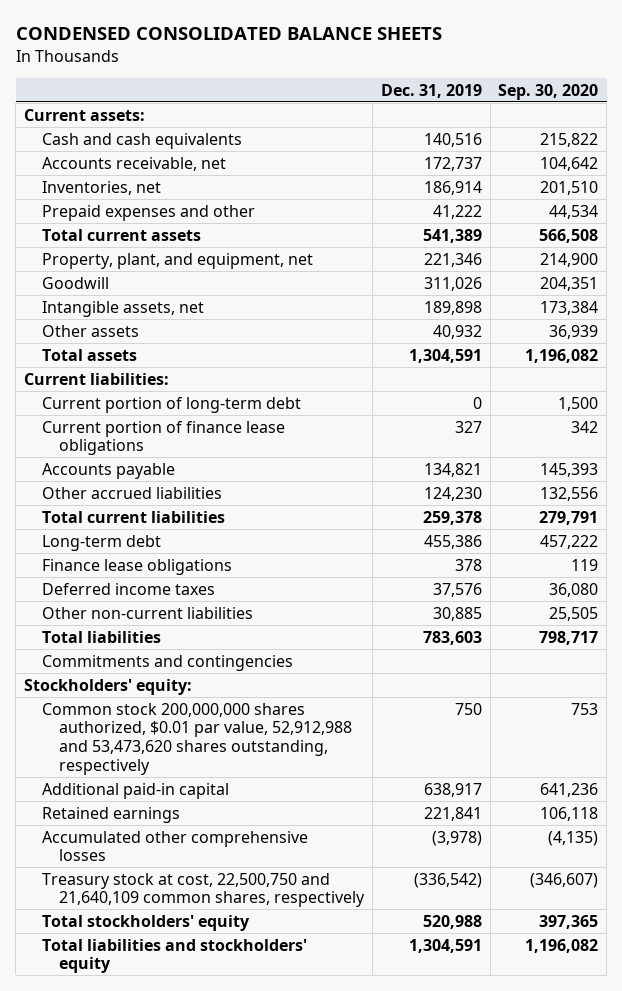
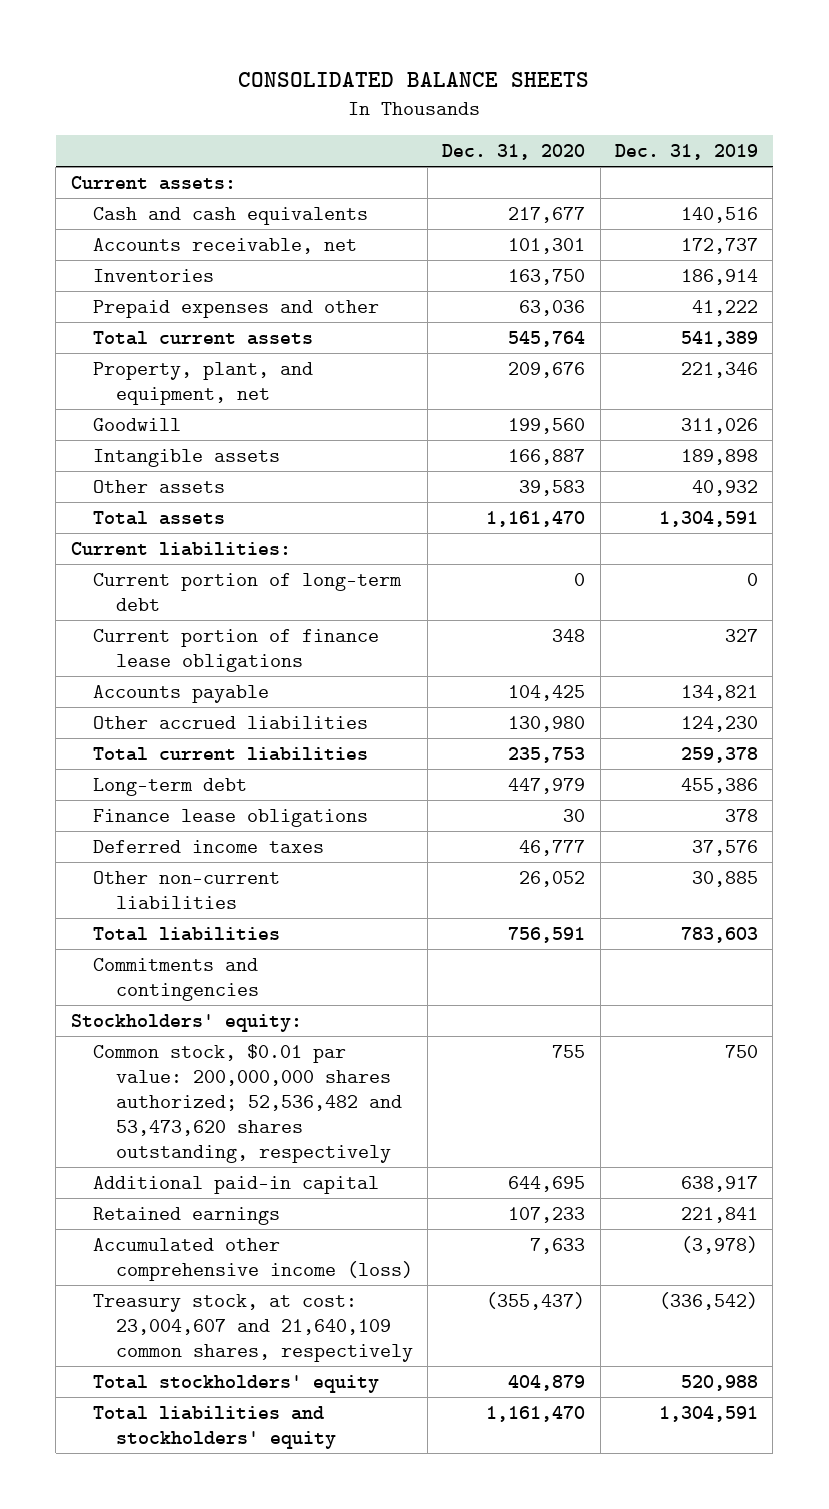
[15,27,442,41] CONDENSED CONSOLIDATED BALANCE SHEETS -> [238,72,590,88] CONSOLIDATED BALANCE SHEETS
[498,83,599,100] Sep. 30, 2020 -> none
none -> [442,143,586,160] Dec. 31, 2020
[41,180,161,195] Inventories, net -> [93,268,215,282] Inventories
[41,300,204,317] Intangible assets, net -> [93,448,281,467] Intangible assets
[41,702,353,775] Common stock 200,000,000 shares authorized, $0.01 par value, 52,912,988 and 53,473,620 shares outstanding, respectively -> [93,1043,402,1163] Common stock, $0.01 par value: 200,000,000 shares authorized; 52,536,482 and 53,473,620 shares outstanding, respectively
[41,830,308,862] Accumulated other comprehensive losses -> [93,1237,413,1281] Accumulated other comprehensive income (loss)
[41,872,366,908] Treasury stock at cost, 22,500,750 and 21,640,109 common shares, respectively -> [93,1293,413,1362] Treasury stock, at cost: 23,004,607 and 21,640,109 common shares, respectively

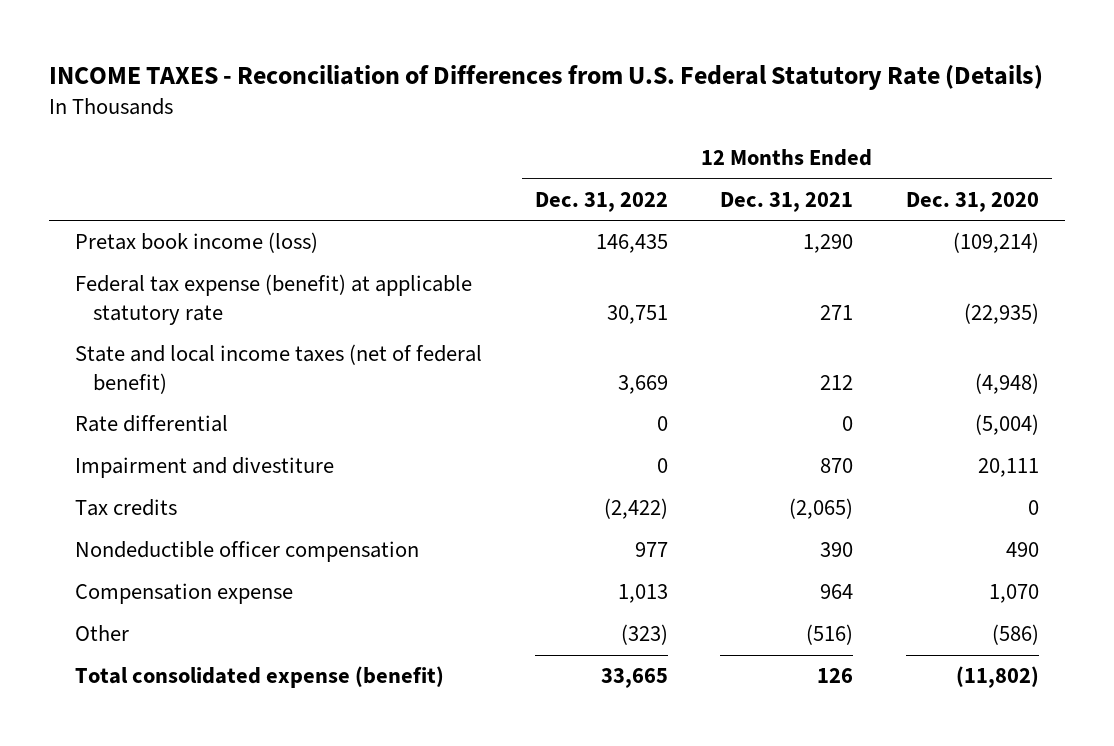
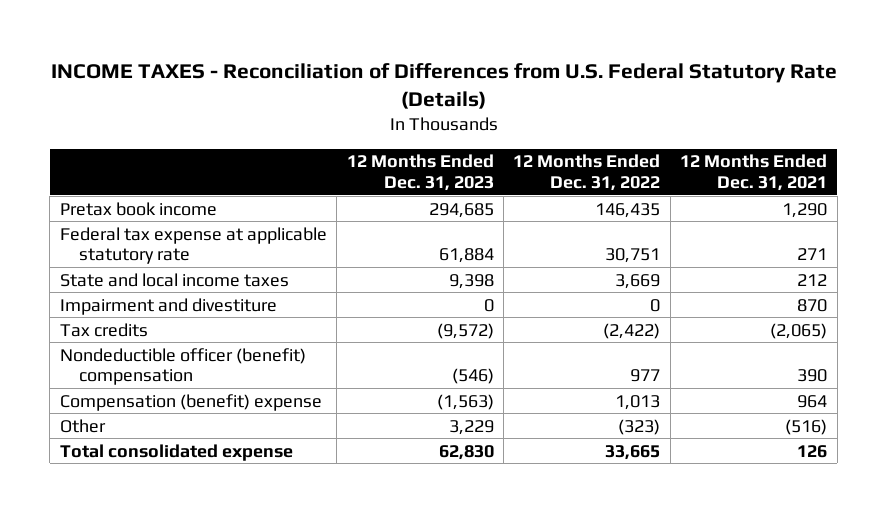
[906,191,1040,212] Dec. 31, 2020 -> none
none -> [346,154,494,191] 12 Months Ended Dec. 31, 2023
[75,415,229,433] Rate differential -> none
[75,232,319,254] Pretax book income (loss) -> [59,201,217,216] Pretax book income
[75,274,473,325] Federal tax expense (benefit) at applicable statutory rate -> [59,226,327,265] Federal tax expense at applicable statutory rate
[75,344,483,394] State and local income taxes (net of federal benefit) -> [59,272,289,287] State and local income taxes
[75,541,420,563] Nondeductible officer compensation -> [59,347,306,386] Nondeductible officer (benefit) compensation
[75,583,294,605] Compensation expense -> [59,393,322,411] Compensation (benefit) expense
[75,666,445,689] Total consolidated expense (benefit) -> [59,443,293,461] Total consolidated expense

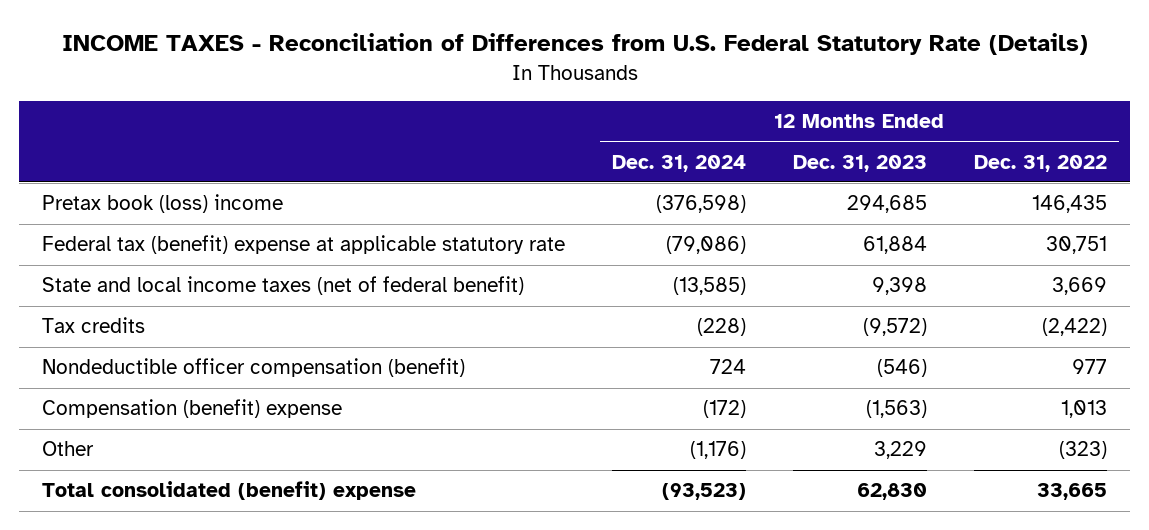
[680,154,828,191] 12 Months Ended Dec. 31, 2021 -> none
none -> [612,154,747,172] Dec. 31, 2024
[59,297,277,315] Impairment and divestiture -> none
[59,201,217,216] Pretax book income -> [42,194,284,214] Pretax book (loss) income
[59,226,327,265] Federal tax expense at applicable statutory rate -> [42,235,566,255] Federal tax (benefit) expense at applicable statutory rate
[59,272,289,287] State and local income taxes -> [42,276,525,296] State and local income taxes (net of federal benefit)
[59,347,306,386] Nondeductible officer (benefit) compensation -> [42,358,466,378] Nondeductible officer compensation (benefit)
[59,443,293,461] Total consolidated expense -> [42,481,417,501] Total consolidated (benefit) expense

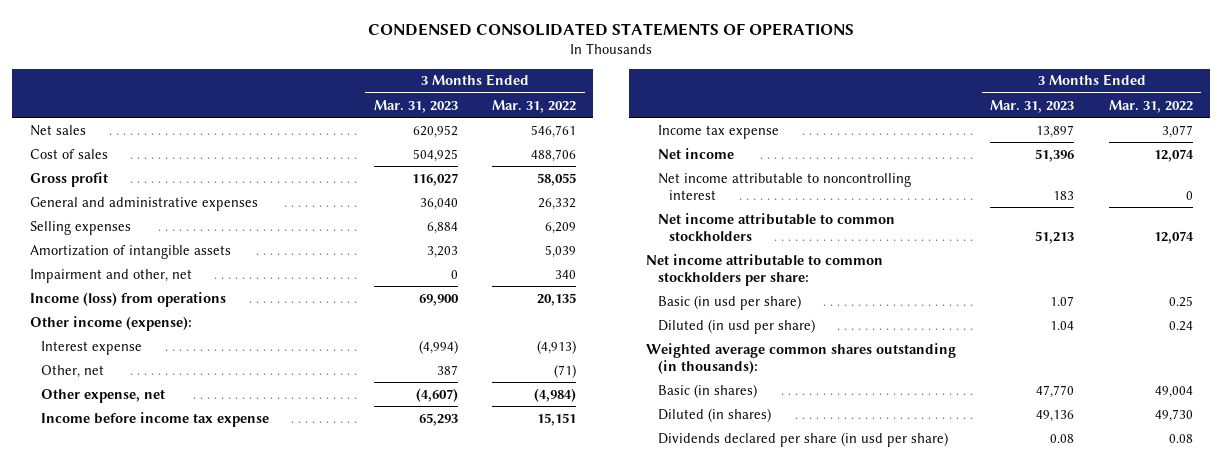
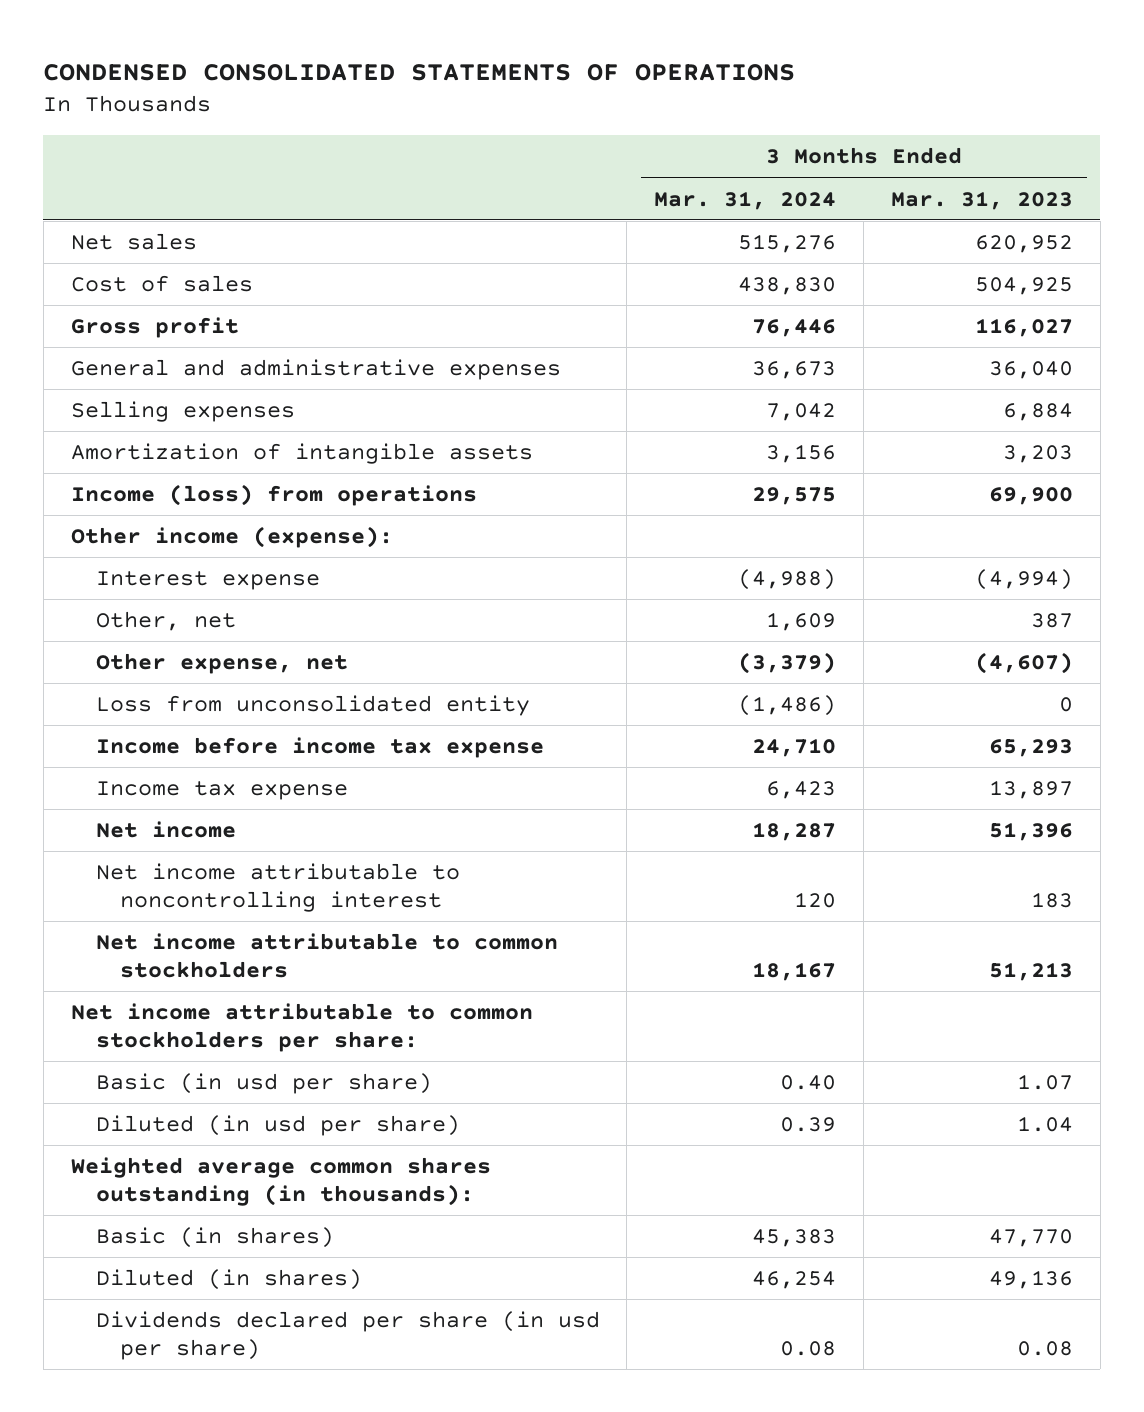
[491,99,576,113] Mar. 31, 2022 -> none
none -> [654,190,837,210] Mar. 31, 2024
[29,268,192,283] Impairment and other, net -> none
none -> [95,695,530,717] Loss from unconsolidated entity

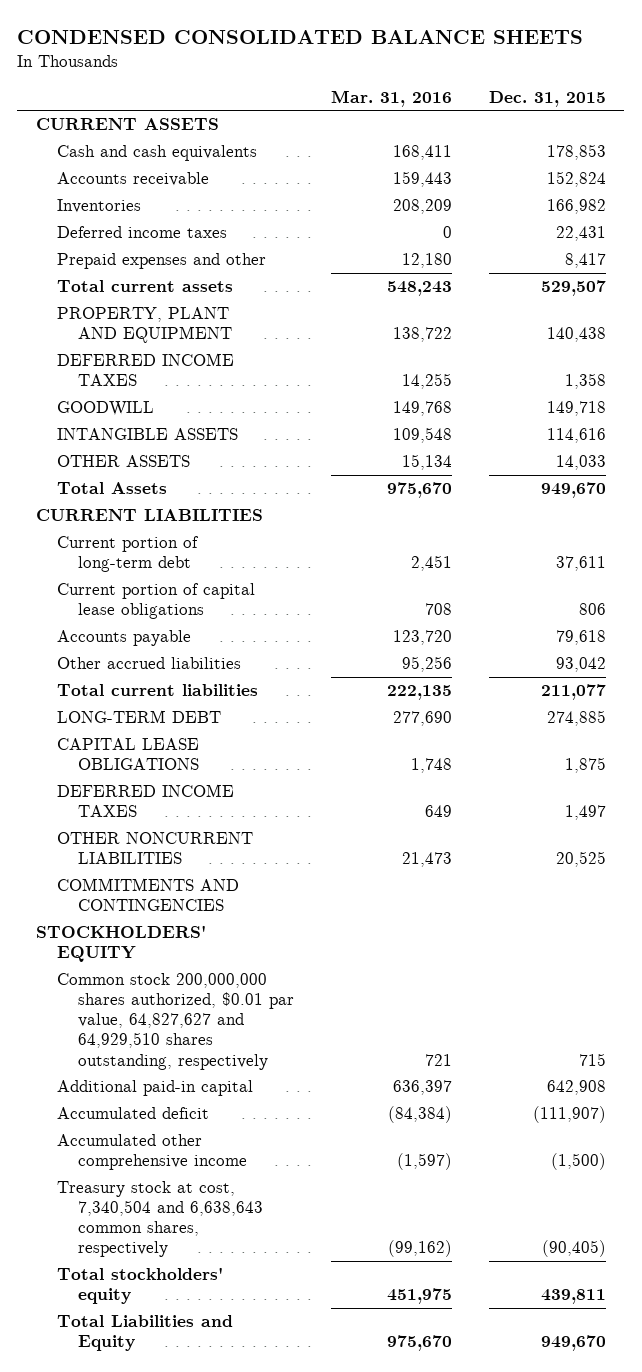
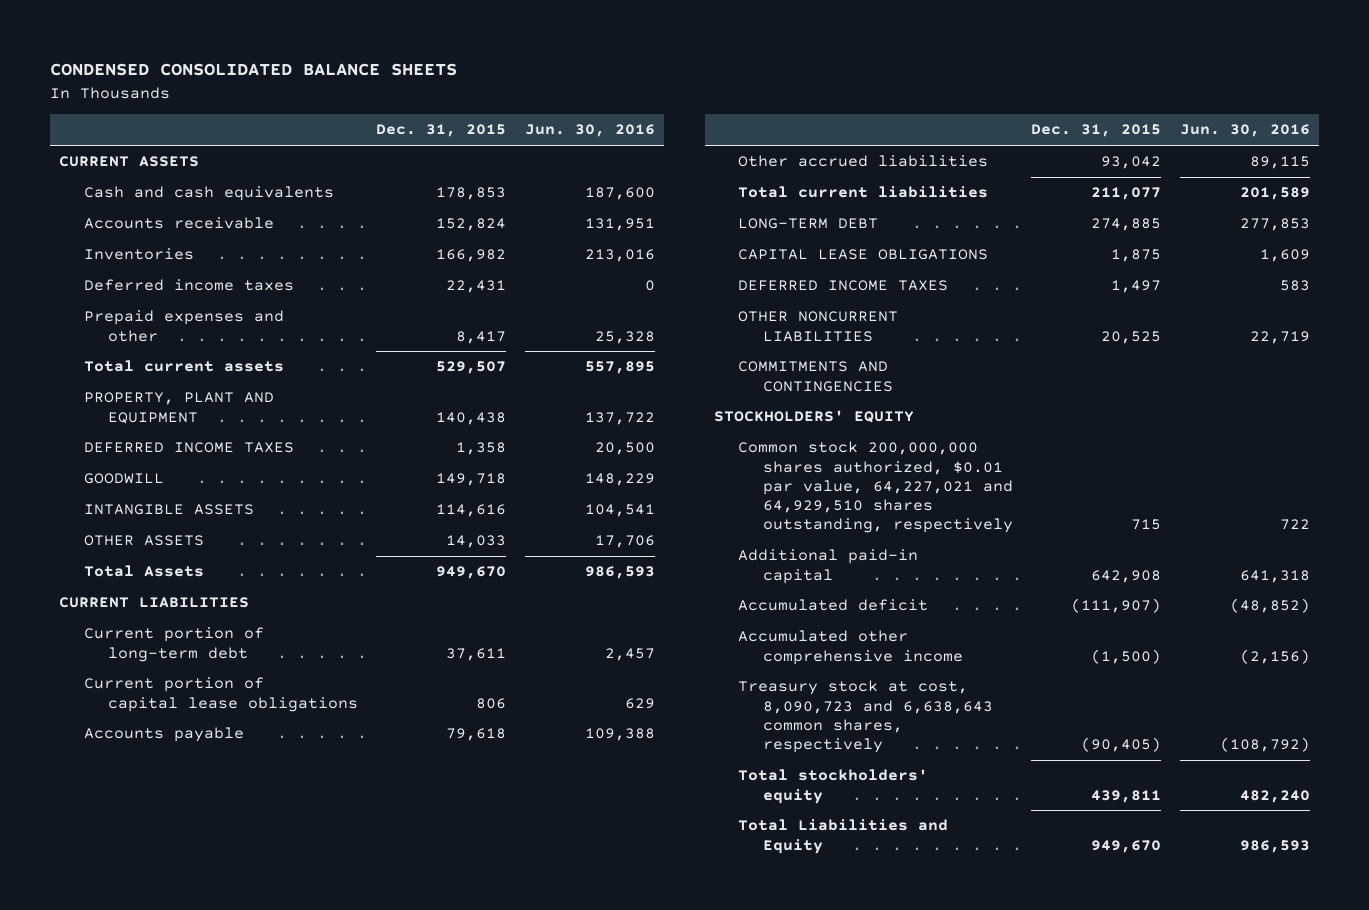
[330,89,452,107] Mar. 31, 2016 -> none
none -> [524,124,655,138] Jun. 30, 2016
[56,973,294,1070] Common stock 200,000,000 shares authorized, $0.01 par value, 64,827,627 and 64,929,510 shares outstanding, respectively -> [738,441,1013,534] Common stock 200,000,000 shares authorized, $0.01 par value, 64,227,021 and 64,929,510 shares outstanding, respectively
[56,1181,263,1258] Treasury stock at cost, 7,340,504 and 6,638,643 common shares, respectively -> [738,680,993,753] Treasury stock at cost, 8,090,723 and 6,638,643 common shares, respectively

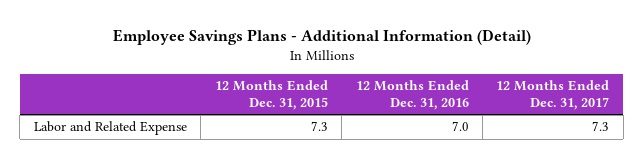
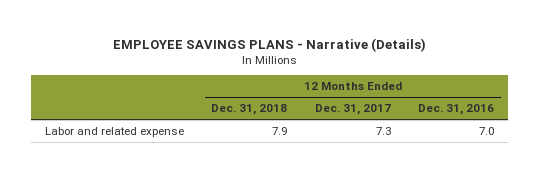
[112,29,531,46] Employee Savings Plans - Additional Information (Detail) -> [112,37,426,52] EMPLOYEE SAVINGS PLANS - Narrative (Details)
[214,79,328,110] 12 Months Ended Dec. 31, 2015 -> none
none -> [211,104,288,116] Dec. 31, 2018
[33,121,187,136] Labor and Related Expense -> [44,126,184,137] Labor and related expense

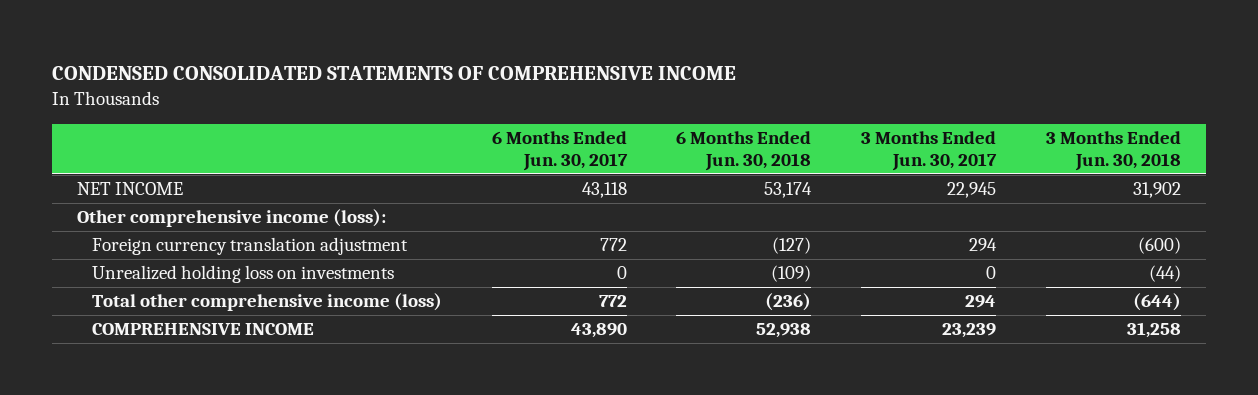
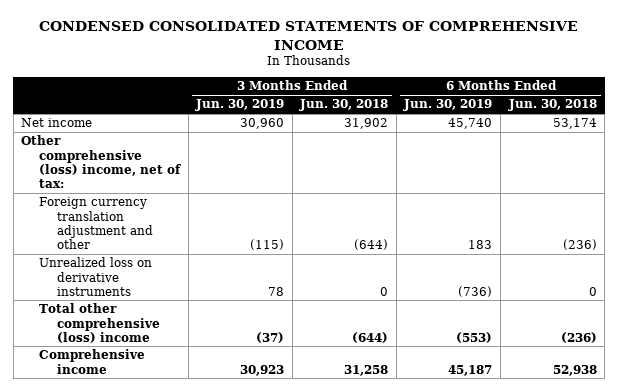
[491,130,628,172] 6 Months Ended Jun. 30, 2017 -> none
[861,130,998,172] 3 Months Ended Jun. 30, 2017 -> none
none -> [195,99,285,112] Jun. 30, 2019
none -> [403,99,493,112] Jun. 30, 2019
[91,265,394,284] Unrealized holding loss on investments -> none
[76,182,183,196] NET INCOME -> [21,118,93,128] Net income
[76,209,386,228] Other comprehensive income (loss): -> [21,135,182,188] Other comprehensive (loss) income, net of tax:
[91,237,408,256] Foreign currency translation adjustment -> [39,197,153,249] Foreign currency translation adjustment and other
[772,237,812,255] (127) -> [562,238,597,250] (236)
[1137,237,1181,255] (600) -> [354,238,389,250] (644)
none -> [39,257,153,296] Unrealized loss on derivative instruments
[91,293,442,312] Total other comprehensive income (loss) -> [39,303,160,343] Total other comprehensive (loss) income
[91,323,314,336] COMPREHENSIVE INCOME -> [39,349,146,374] Comprehensive income

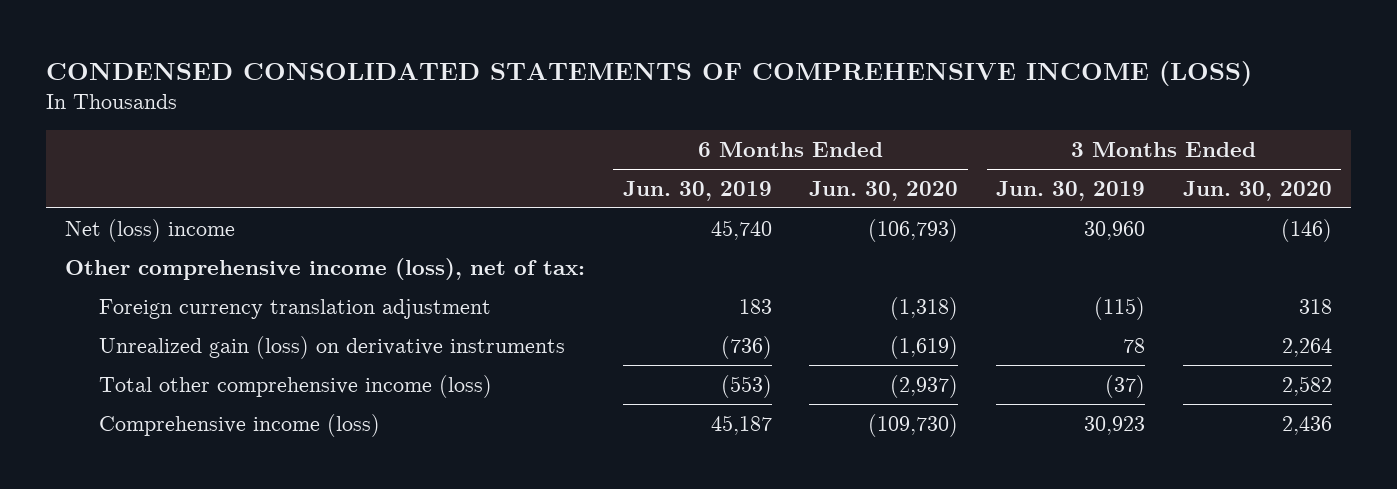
[38,21,578,50] CONDENSED CONSOLIDATED STATEMENTS OF COMPREHENSIVE INCOME -> [46,60,1253,86] CONDENSED CONSOLIDATED STATEMENTS OF COMPREHENSIVE INCOME (LOSS)
[299,99,389,112] Jun. 30, 2018 -> none
[507,99,597,112] Jun. 30, 2018 -> none
none -> [809,180,959,201] Jun. 30, 2020
none -> [1182,180,1332,201] Jun. 30, 2020
[21,118,93,128] Net income -> [65,218,236,242] Net (loss) income
[21,135,182,188] Other comprehensive (loss) income, net of tax: -> [65,257,586,280] Other comprehensive income (loss), net of tax:
[39,197,153,249] Foreign currency translation adjustment and other -> [98,298,491,319] Foreign currency translation adjustment
[39,257,153,296] Unrealized loss on derivative instruments -> [98,335,565,359] Unrealized gain (loss) on derivative instruments
[39,303,160,343] Total other comprehensive (loss) income -> [98,374,492,398] Total other comprehensive income (loss)
[39,349,146,374] Comprehensive income -> [98,413,380,437] Comprehensive income (loss)

